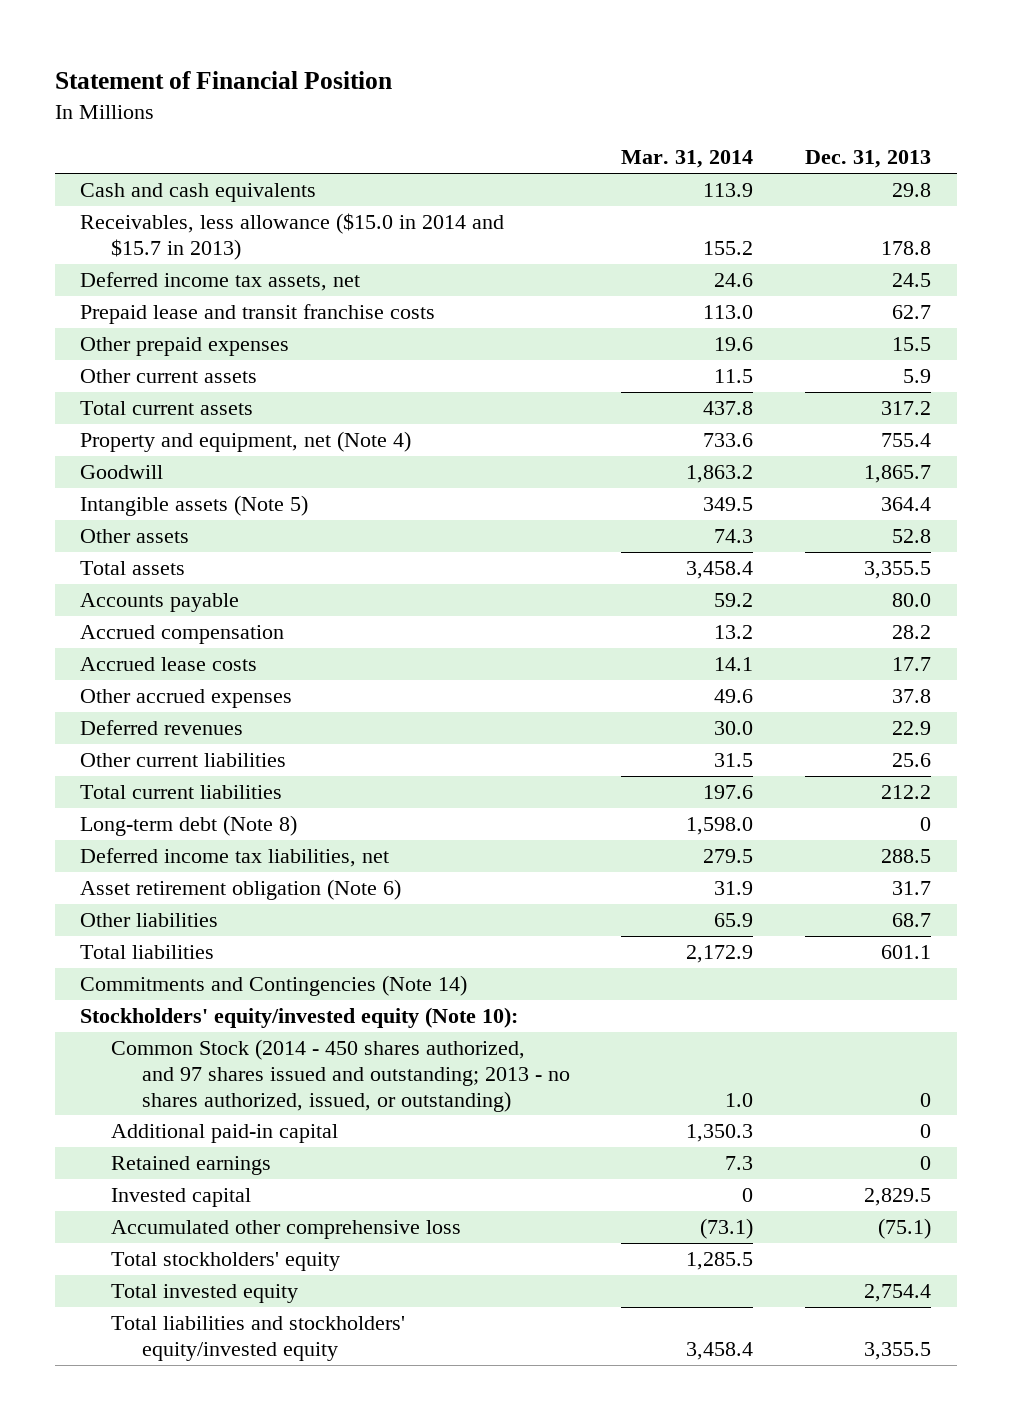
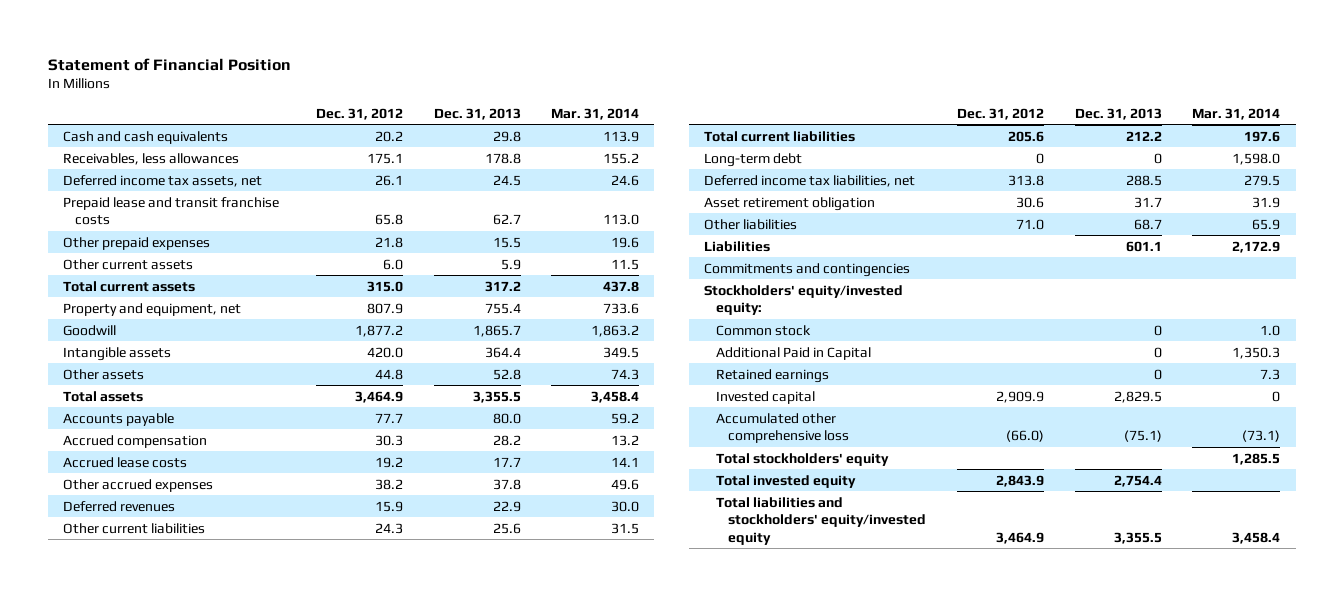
none -> [315,107,403,120] Dec. 31, 2012
[80,213,505,260] Receivables, less allowance ($15.0 in 2014 and $15.7 in 2013) -> [63,152,240,165] Receivables, less allowances
[80,431,412,453] Property and equipment, net (Note 4) -> [63,302,242,316] Property and equipment, net
[80,495,309,517] Intangible assets (Note 5) -> [63,346,172,361] Intangible assets
[80,815,298,837] Long-term debt (Note 8) -> [704,152,803,167] Long-term debt
[80,879,402,901] Asset retirement obligation (Note 6) -> [704,196,876,211] Asset retirement obligation
[80,945,215,960] Total liabilities -> [704,240,771,252] Liabilities
[80,975,468,997] Commitments and Contingencies (Note 14) -> [704,262,911,277] Commitments and contingencies
[80,1007,519,1029] Stockholders' equity/invested equity (Note 10): -> [704,284,904,316] Stockholders' equity/invested equity:
[111,1039,570,1112] Common Stock (2014 - 450 shares authorized, and 97 shares issued and outstanding; 2013 - no shares authorized, issued, or outstanding) -> [716,324,812,336] Common stock
[111,1124,339,1144] Additional paid-in capital -> [716,346,872,360] Additional Paid in Capital

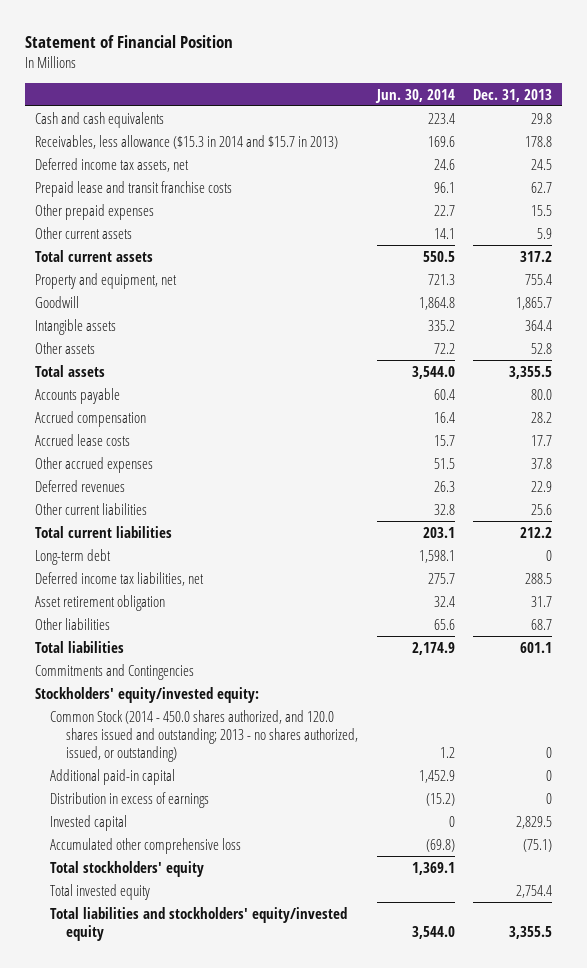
[315,107,403,120] Dec. 31, 2012 -> none
[551,107,640,120] Mar. 31, 2014 -> none
none -> [374,88,455,103] Jun. 30, 2014
[63,152,240,165] Receivables, less allowances -> [34,134,338,149] Receivables, less allowance ($15.3 in 2014 and $15.7 in 2013)
[704,240,771,252] Liabilities -> [34,640,124,653] Total liabilities
[704,262,911,277] Commitments and contingencies -> [34,663,194,680] Commitments and Contingencies
[716,324,812,336] Common stock -> [50,709,359,763] Common Stock (2014 - 450.0 shares authorized, and 120.0 shares issued and outstanding; 2013 - no shares authorized, issued, or outstanding)
[716,346,872,360] Additional Paid in Capital -> [50,768,176,785] Additional paid-in capital
[716,368,830,383] Retained earnings -> [50,791,210,808] Distribution in excess of earnings

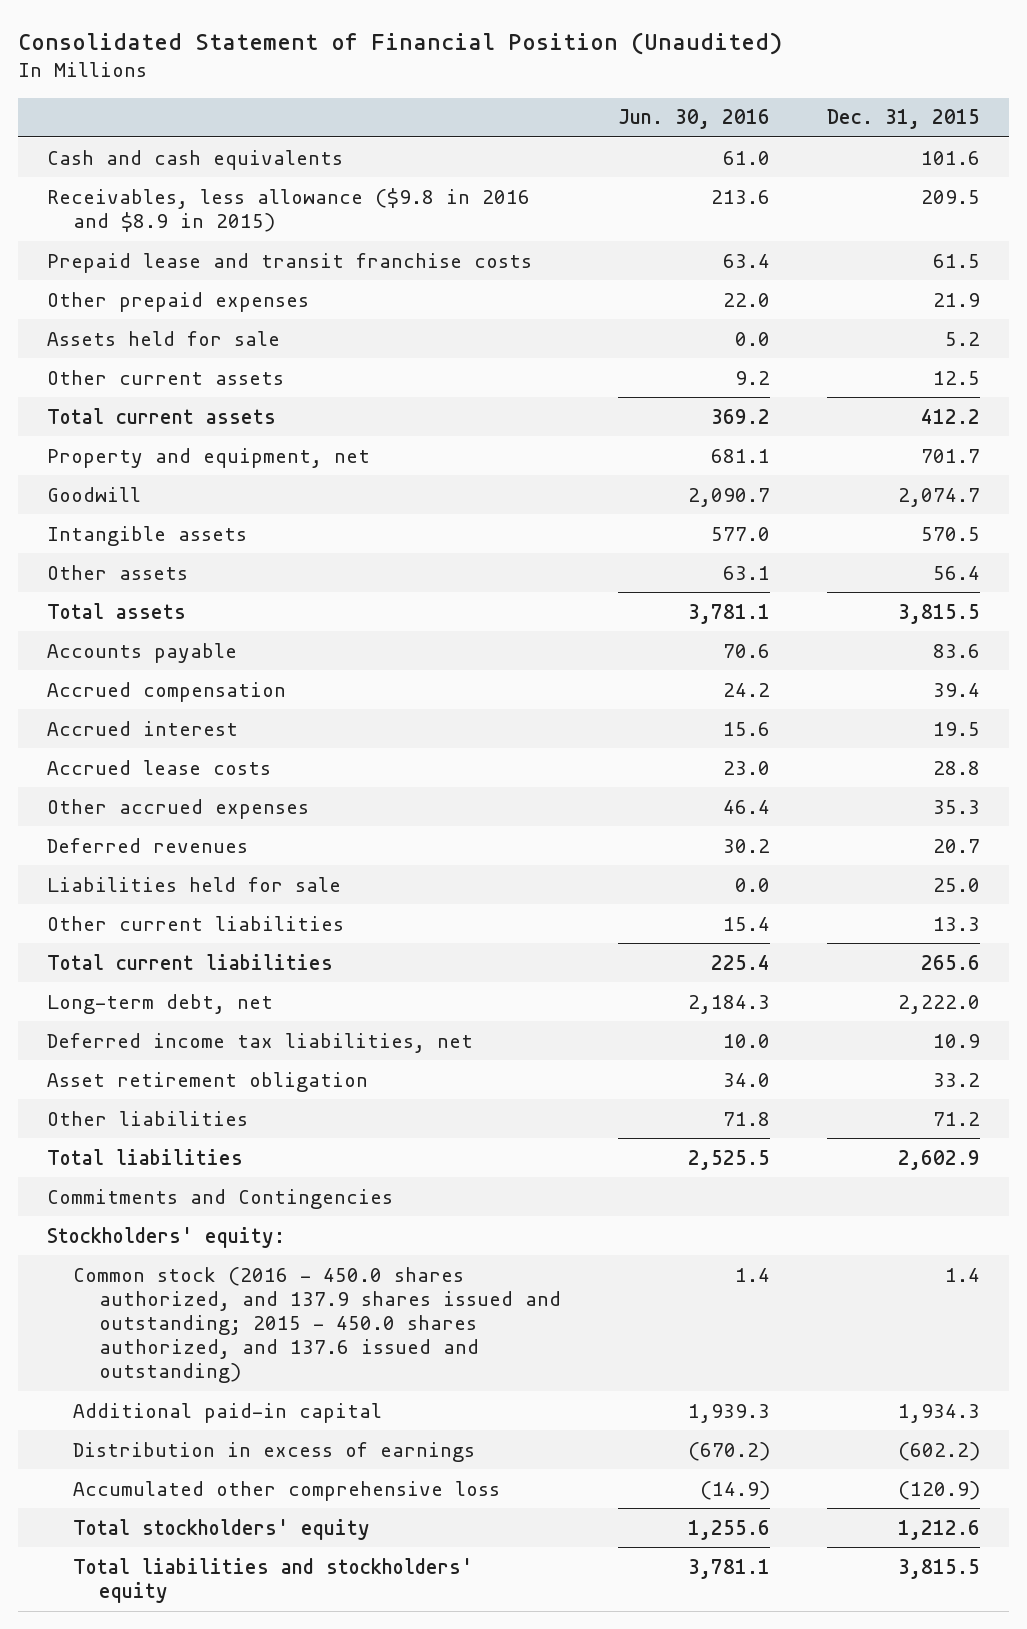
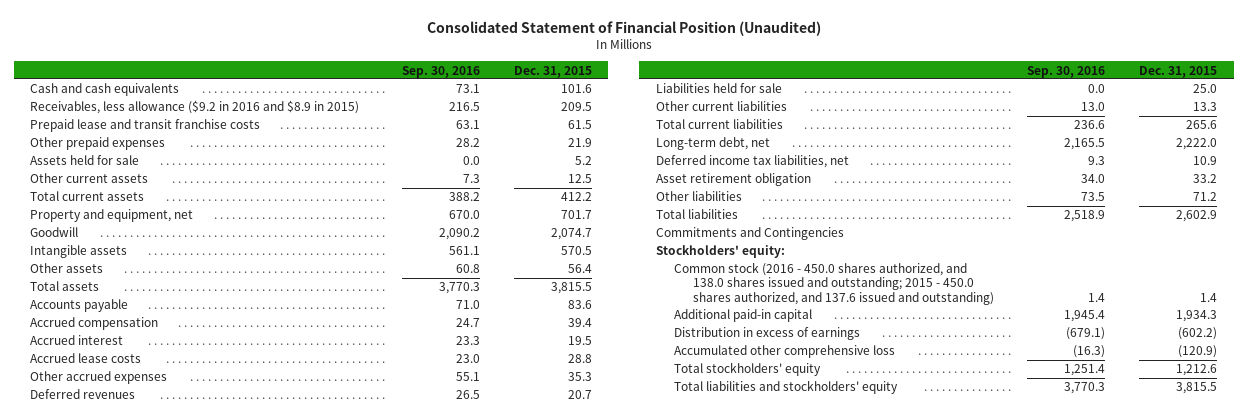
[618,109,771,130] Jun. 30, 2016 -> none
none -> [402,65,481,78] Sep. 30, 2016
[46,187,530,232] Receivables, less allowance ($9.8 in 2016 and $8.9 in 2015) -> [30,100,360,115] Receivables, less allowance ($9.2 in 2016 and $8.9 in 2015)
[72,1266,561,1384] Common stock (2016 - 450.0 shares authorized, and 137.9 shares issued and outstanding; 2015 - 450.0 shares authorized, and 137.6 issued and outstanding) -> [674,262,994,305] Common stock (2016 - 450.0 shares authorized, and 138.0 shares issued and outstanding; 2015 - 450.0 shares authorized, and 137.6 issued and outstanding)

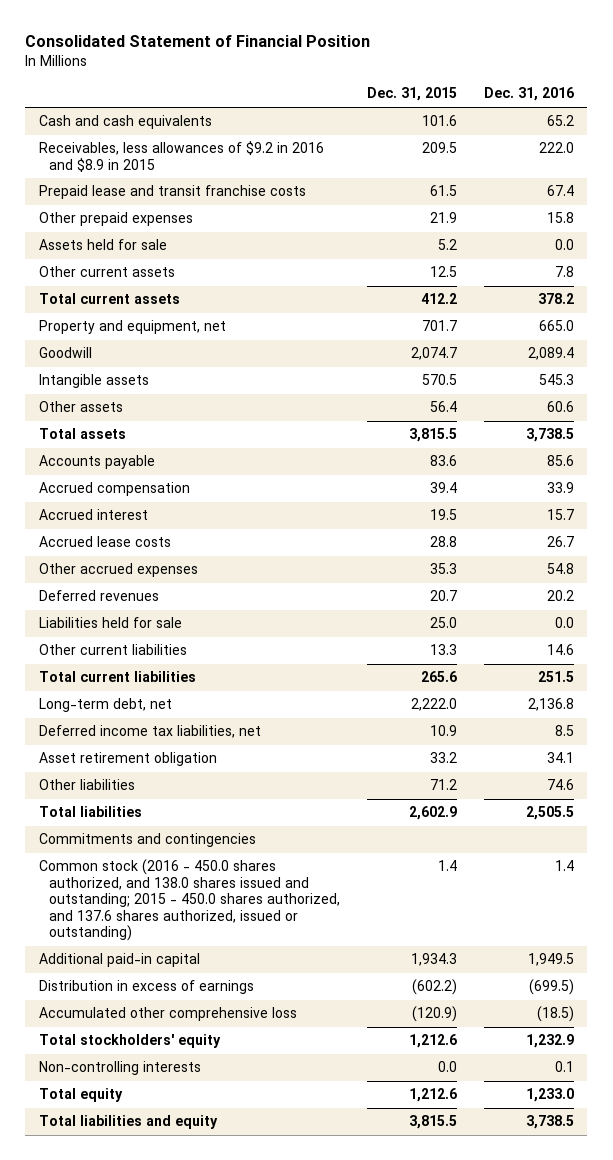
[426,20,821,36] Consolidated Statement of Financial Position (Unaudited) -> [25,35,371,48] Consolidated Statement of Financial Position
[402,65,481,78] Sep. 30, 2016 -> none
none -> [483,87,574,102] Dec. 31, 2016
[30,100,360,115] Receivables, less allowance ($9.2 in 2016 and $8.9 in 2015) -> [38,141,324,172] Receivables, less allowances of $9.2 in 2016 and $8.9 in 2015
[655,245,785,259] Stockholders' equity: -> none
[655,227,844,241] Commitments and Contingencies -> [38,833,256,848] Commitments and contingencies
[674,262,994,305] Common stock (2016 - 450.0 shares authorized, and 138.0 shares issued and outstanding; 2015 - 450.0 shares authorized, and 137.6 issued and outstanding) -> [38,859,341,942] Common stock (2016 - 450.0 shares authorized, and 138.0 shares issued and outstanding; 2015 - 450.0 shares authorized, and 137.6 shares authorized, issued or outstanding)
none -> [38,1061,201,1076] Non-controlling interests
none -> [38,1088,123,1103] Total equity
[674,380,899,395] Total liabilities and stockholders' equity -> [38,1115,218,1130] Total liabilities and equity

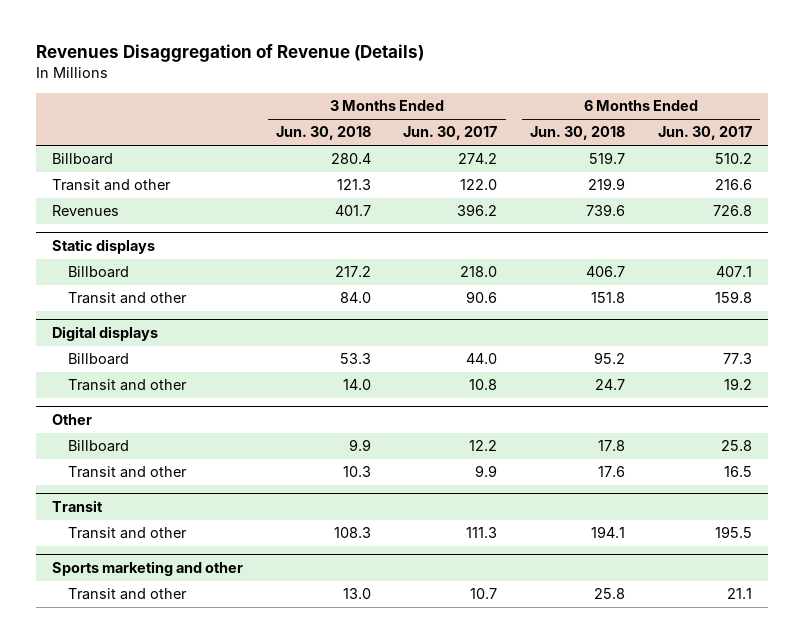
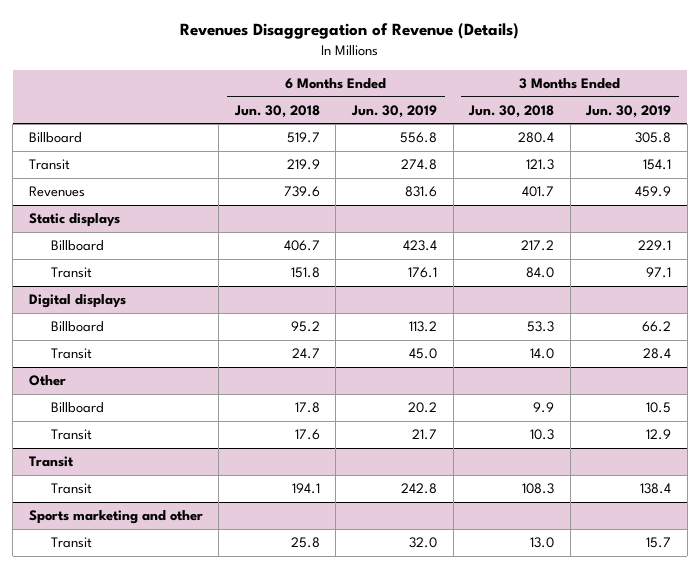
[403,126,498,141] Jun. 30, 2017 -> none
[658,126,753,141] Jun. 30, 2017 -> none
none -> [351,104,438,118] Jun. 30, 2019
none -> [585,104,672,118] Jun. 30, 2019
[51,179,171,192] Transit and other -> [28,159,70,171] Transit
[68,292,188,305] Transit and other -> [50,267,92,279] Transit
[68,379,188,392] Transit and other -> [50,348,92,360] Transit
[68,466,188,479] Transit and other -> [50,429,92,441] Transit
[68,527,188,540] Transit and other -> [50,483,92,495] Transit
[68,588,188,601] Transit and other -> [50,537,92,549] Transit

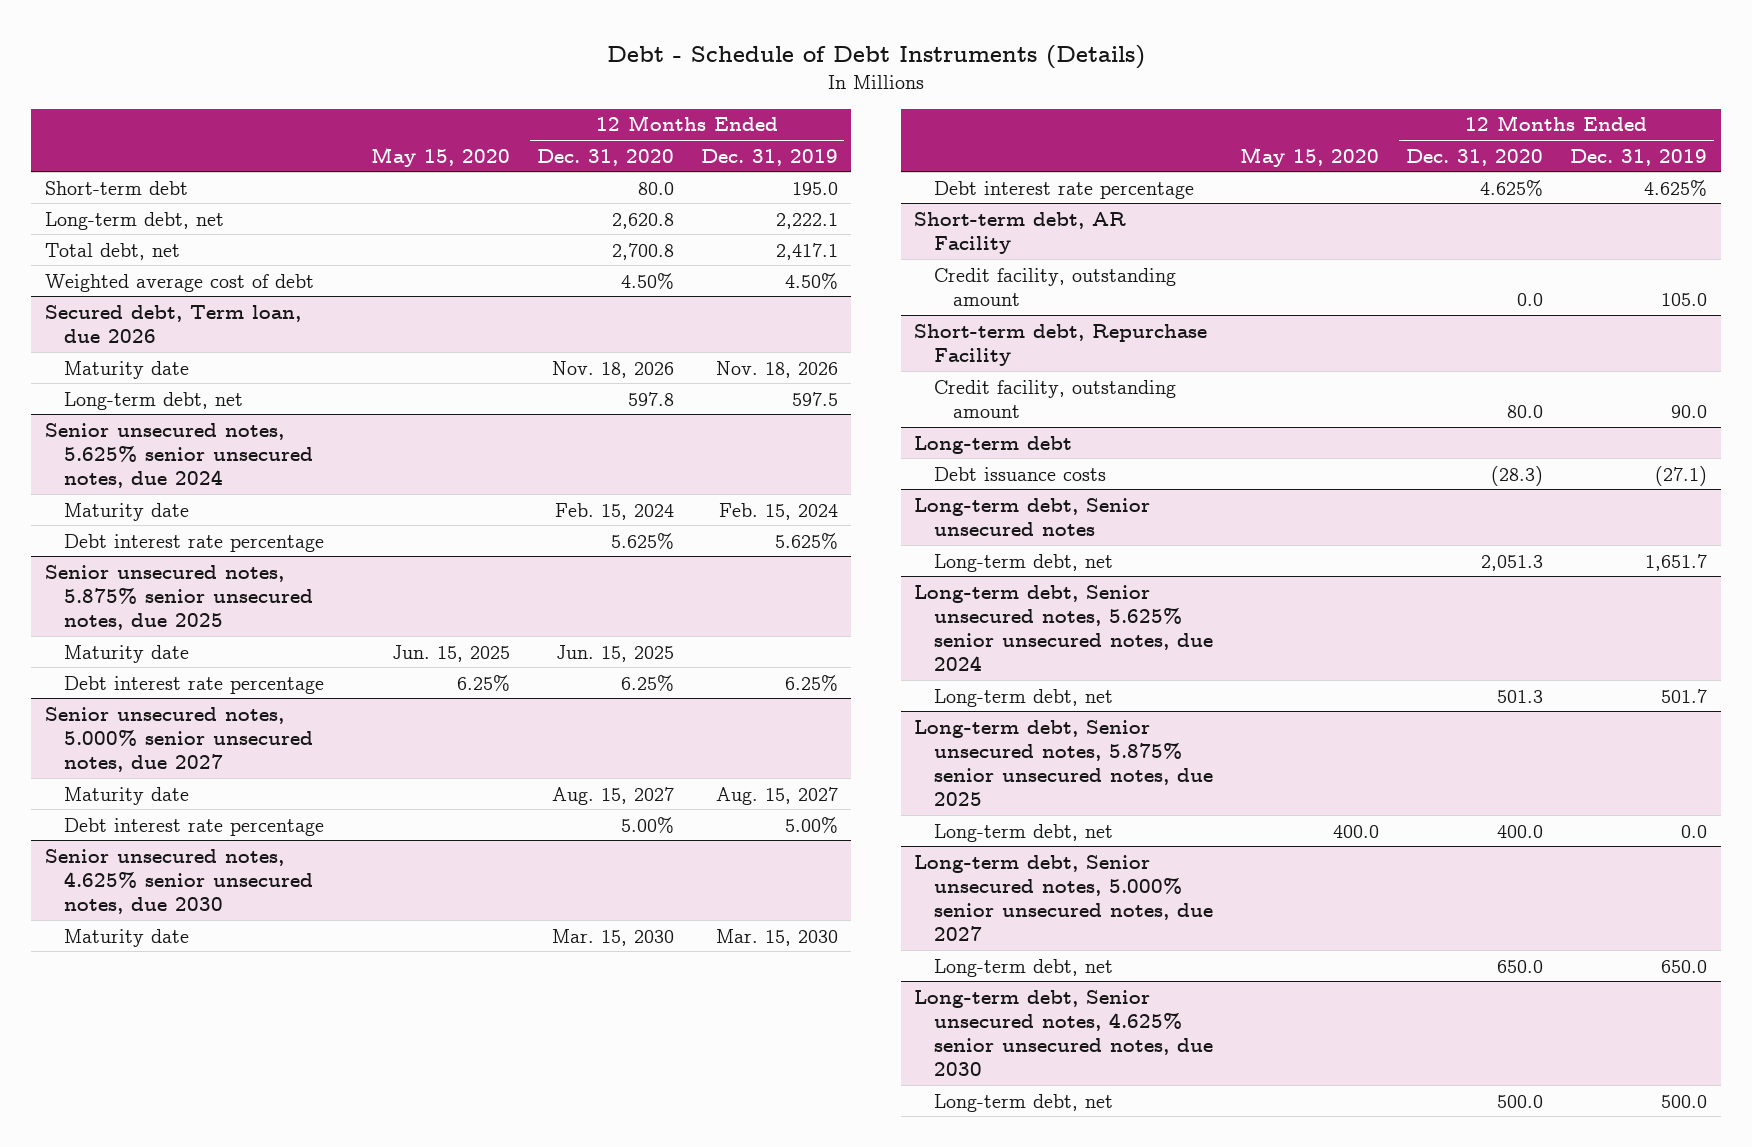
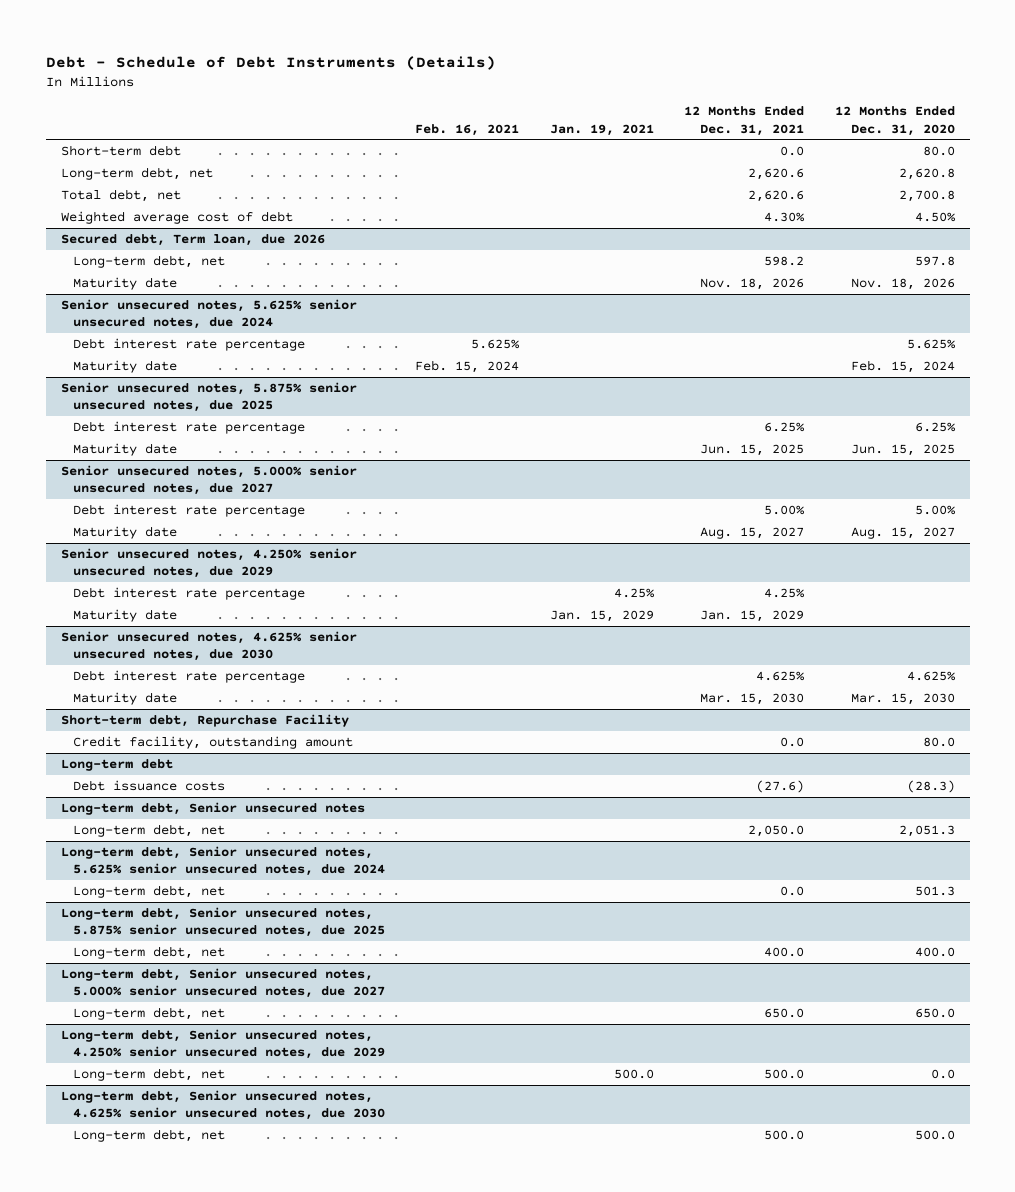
[370,146,510,167] May 15, 2020 -> none
[700,148,838,166] Dec. 31, 2019 -> none
none -> [415,123,520,136] Feb. 16, 2021
none -> [549,123,654,136] Jan. 19, 2021
none -> [684,106,805,136] 12 Months Ended Dec. 31, 2021
[64,360,190,379] Maturity date -> [72,277,177,291] Maturity date
[64,502,190,521] Maturity date -> [72,360,177,374] Maturity date
[64,644,190,663] Maturity date -> [72,443,177,457] Maturity date
[64,786,190,805] Maturity date -> [72,526,177,540] Maturity date
none -> [60,548,357,579] Senior unsecured notes, 4.250% senior unsecured notes, due 2029
none -> [72,587,305,601] Debt interest rate percentage
none -> [72,609,177,623] Maturity date
[914,211,1127,254] Short-term debt, AR Facility -> none
[933,267,1176,306] Credit facility, outstanding amount -> none
[64,928,190,947] Maturity date -> [72,692,177,706] Maturity date
none -> [60,1029,385,1060] Long-term debt, Senior unsecured notes, 4.250% senior unsecured notes, due 2029
none -> [72,1068,225,1082] Long-term debt, net

